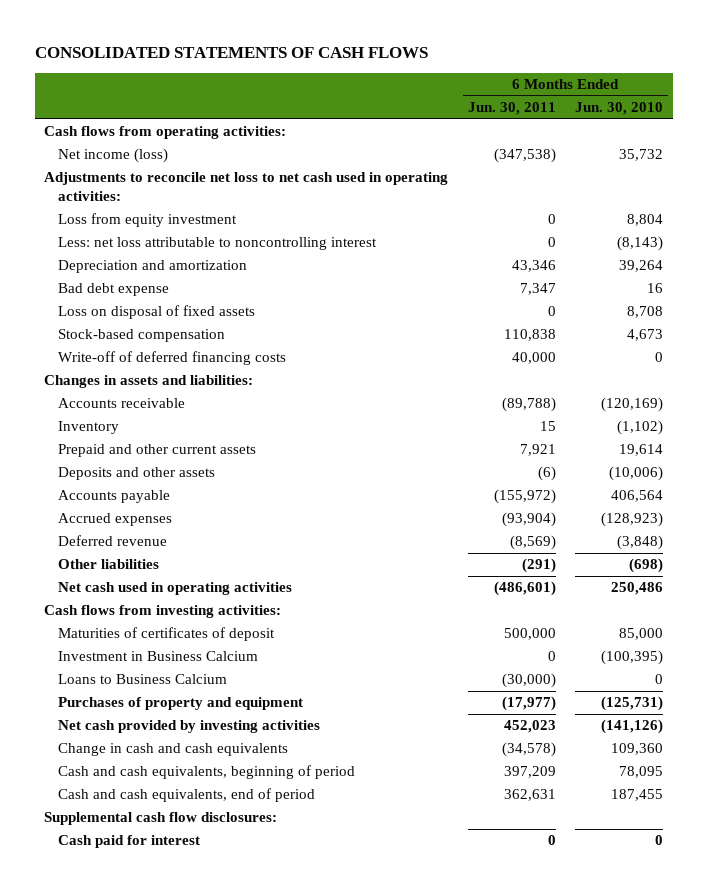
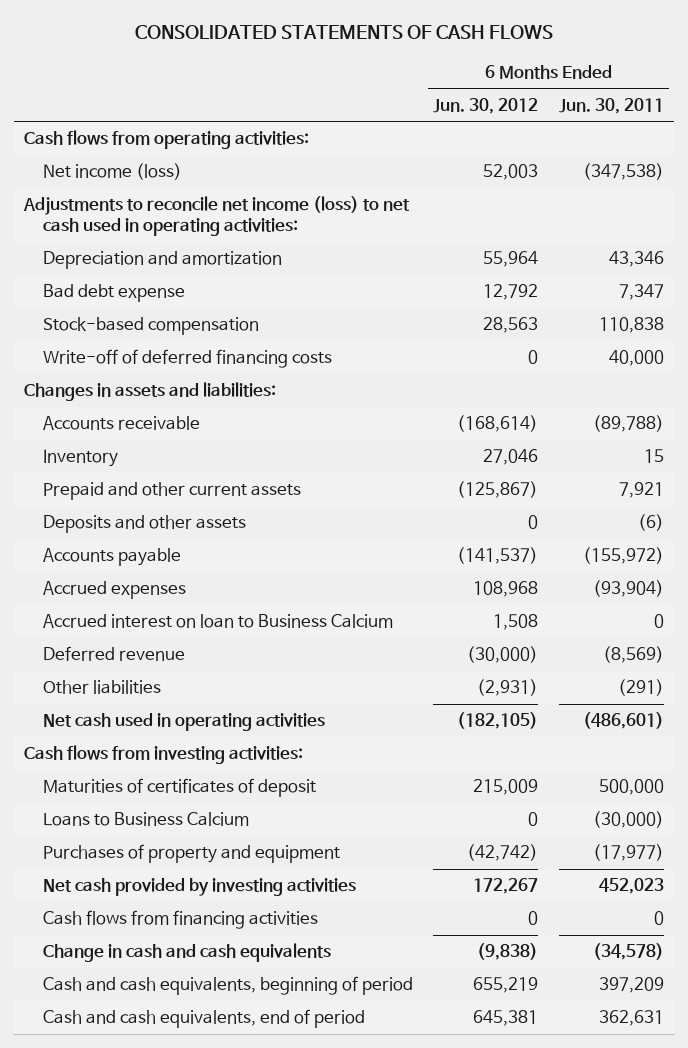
[574,102,663,116] Jun. 30, 2010 -> none
none -> [433,97,539,114] Jun. 30, 2012
[57,213,237,228] Loss from equity investment -> none
[57,237,377,251] Less: net loss attributable to noncontrolling interest -> none
[44,172,449,202] Adjustments to reconcile net loss to net cash used in operating activities: -> [23,196,411,237] Adjustments to reconcile net income (loss) to net cash used in operating activities:
[57,305,255,320] Loss on disposal of fixed assets -> none
none -> [42,614,393,629] Accrued interest on loan to Business Calcium
[57,651,258,662] Investment in Business Calcium -> none
none -> [42,910,318,930] Cash flows from financing activities
[44,812,278,826] Supplemental cash flow disclosures: -> none
[57,835,200,849] Cash paid for interest -> none

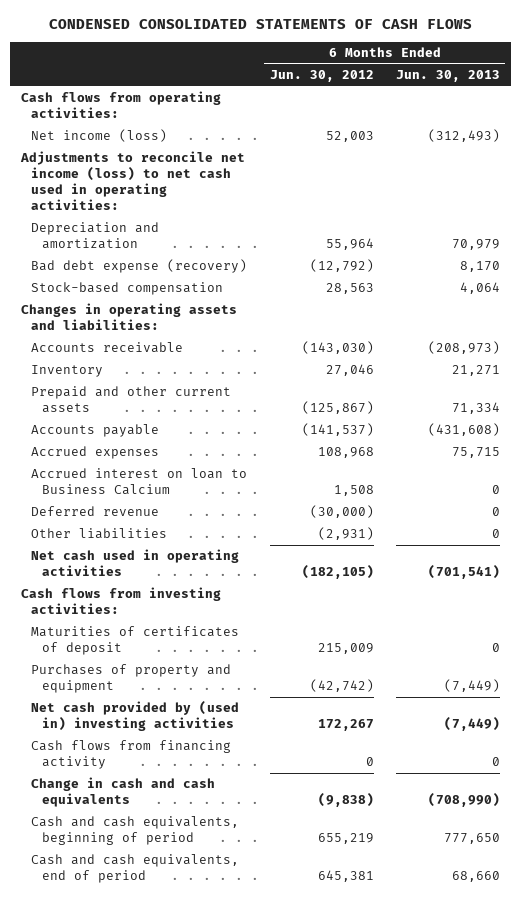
[135,25,554,40] CONSOLIDATED STATEMENTS OF CASH FLOWS -> [48,19,472,30] CONDENSED CONSOLIDATED STATEMENTS OF CASH FLOWS
[558,97,664,114] Jun. 30, 2011 -> none
none -> [395,70,500,83] Jun. 30, 2013
[42,284,185,303] Bad debt expense -> [31,259,248,274] Bad debt expense (recovery)
[483,284,539,301] 12,792 -> [309,259,374,273] (12,792)
[42,349,332,369] Write-off of deferred financing costs -> none
[24,382,277,402] Changes in assets and liabilities: -> [21,303,238,331] Changes in operating assets and liabilities:
[457,415,539,433] (168,614) -> [301,341,374,355] (143,030)
[42,515,246,534] Deposits and other assets -> none
[42,812,249,827] Loans to Business Calcium -> none
[42,878,356,897] Net cash provided by investing activities -> [31,701,240,732] Net cash provided by (used in) investing activities
[42,910,318,930] Cash flows from financing activities -> [31,740,232,770] Cash flows from financing activity

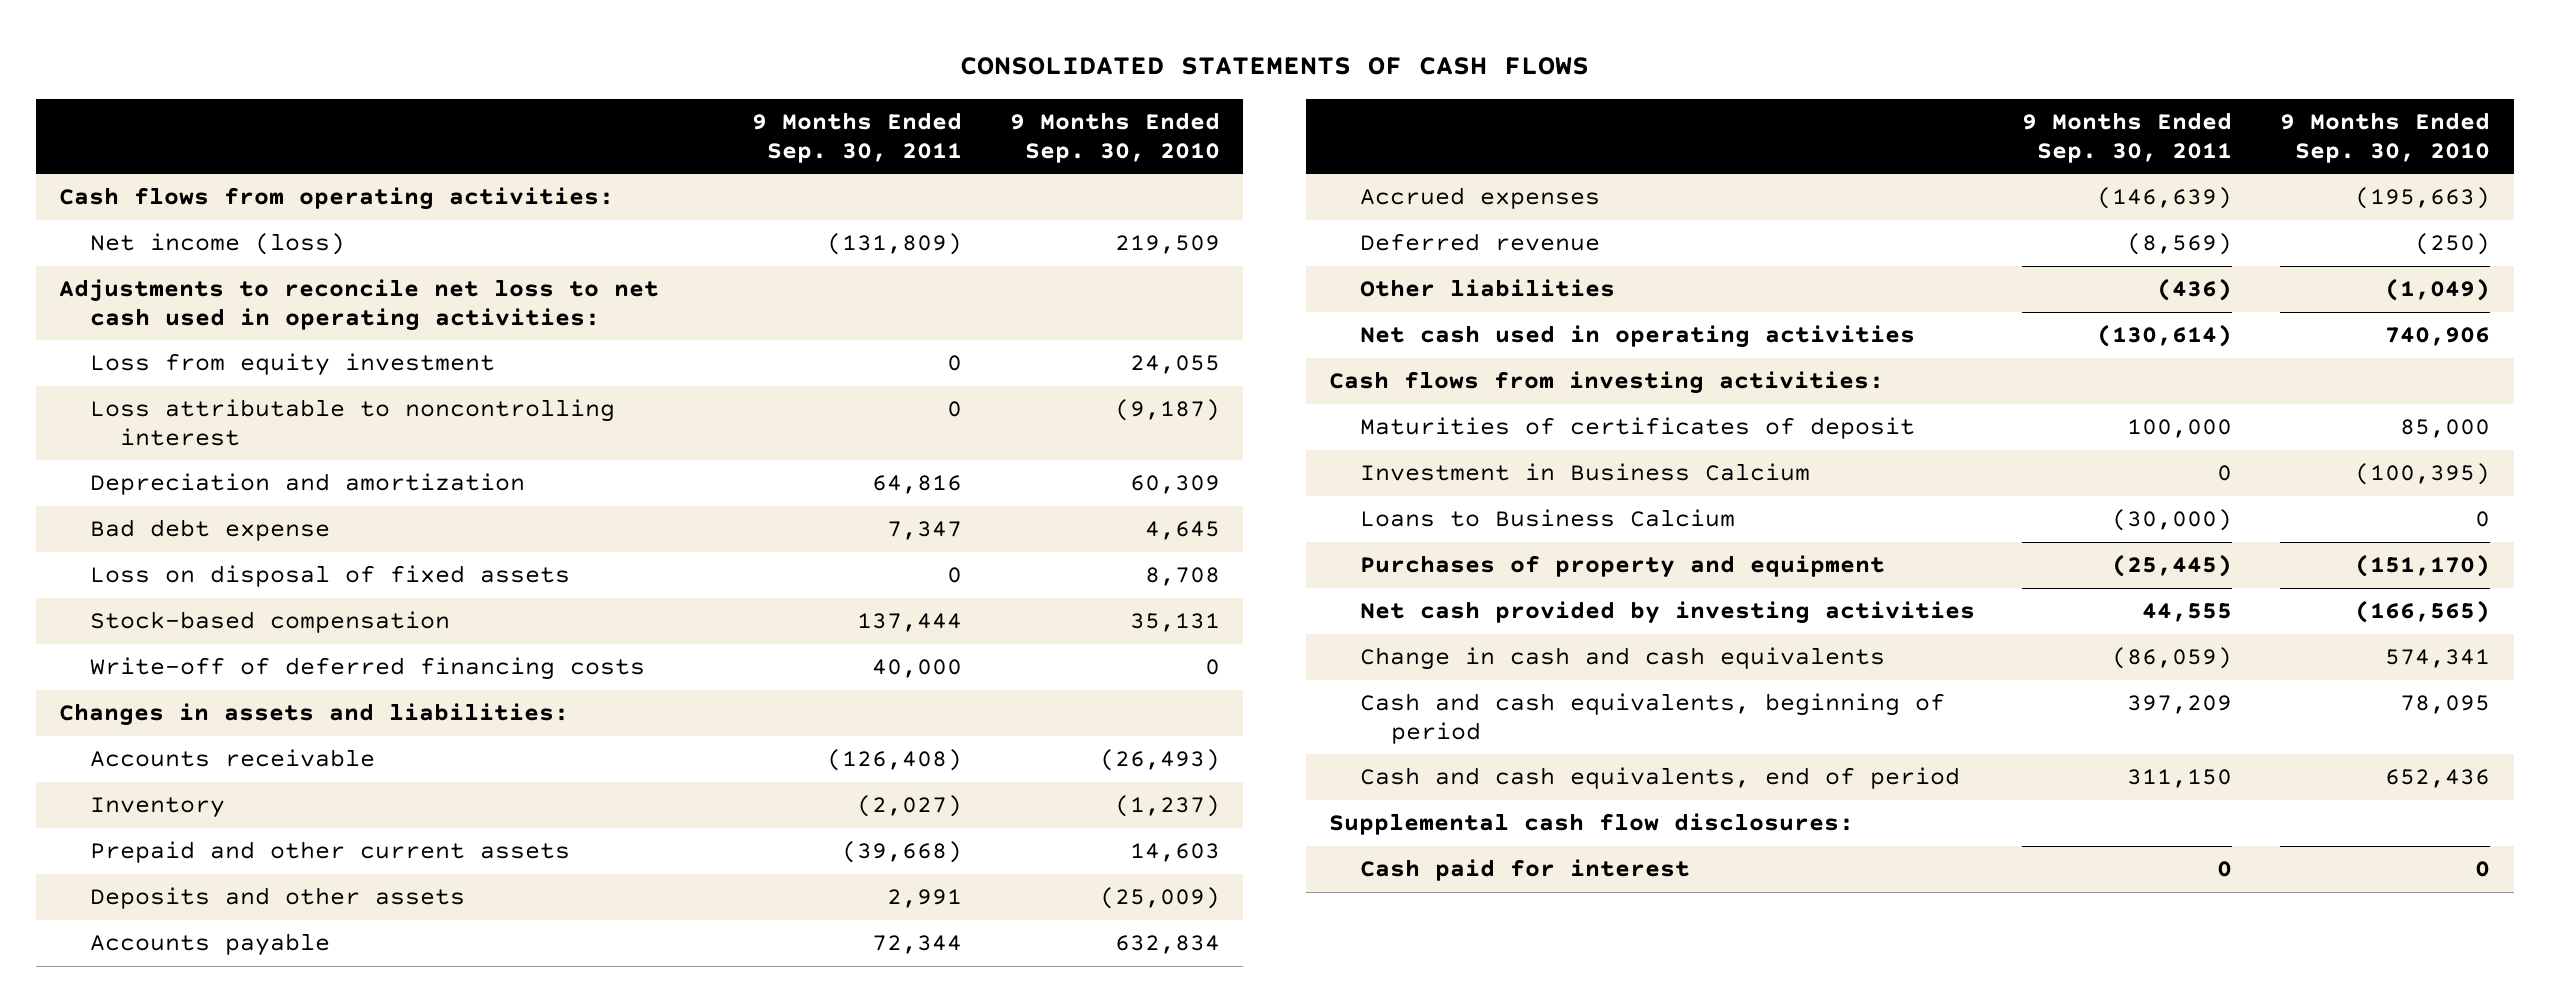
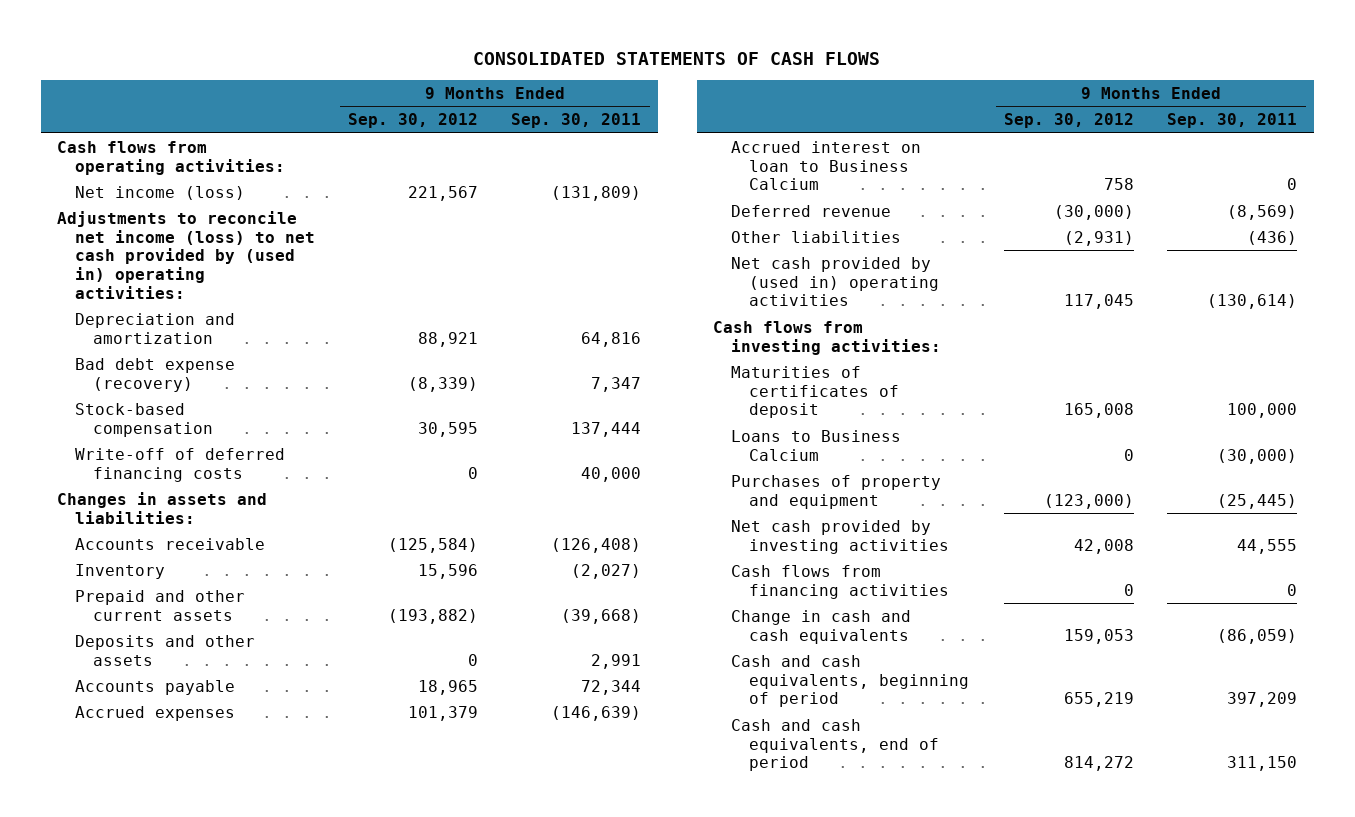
[1009,112,1220,163] 9 Months Ended Sep. 30, 2010 -> none
none -> [348,113,479,129] Sep. 30, 2012
[89,353,495,377] Loss from equity investment -> none
[89,399,615,446] Loss attributable to noncontrolling interest -> none
[59,279,660,331] Adjustments to reconcile net loss to net cash used in operating activities: -> [57,210,316,299] Adjustments to reconcile net income (loss) to net cash provided by (used in) operating activities:
[89,565,570,588] Loss on disposal of fixed assets -> none
[89,519,330,542] Bad debt expense -> [75,357,236,392] Bad debt expense (recovery)
none -> [731,140,922,191] Accrued interest on loan to Business Calcium
[1359,325,1915,349] Net cash used in operating activities -> [731,256,940,307] Net cash provided by (used in) operating activities
[1359,463,1810,482] Investment in Business Calcium -> none
none -> [731,564,950,599] Cash flows from financing activities
[1329,813,1855,836] Supplemental cash flow disclosures: -> none
[1359,859,1690,882] Cash paid for interest -> none

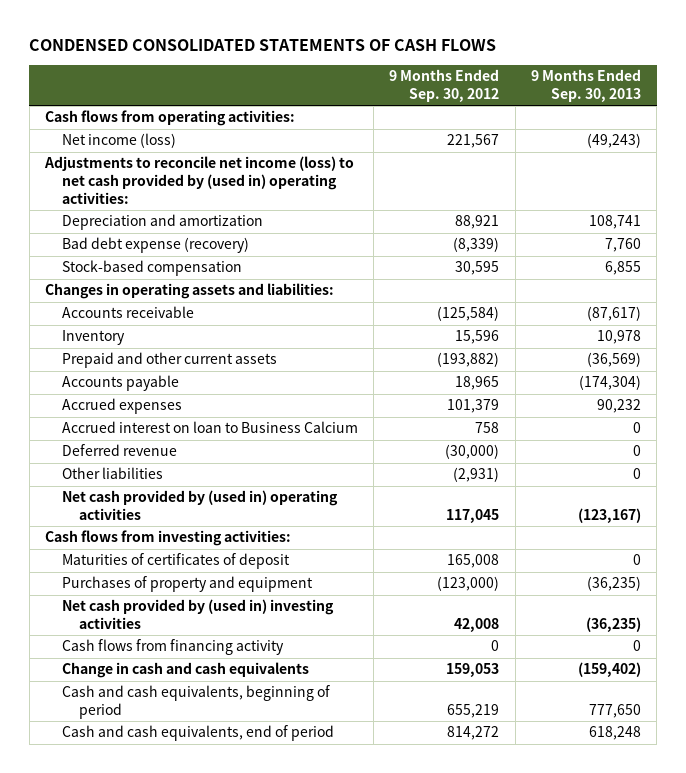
[473,51,881,65] CONSOLIDATED STATEMENTS OF CASH FLOWS -> [29,38,497,51] CONDENSED CONSOLIDATED STATEMENTS OF CASH FLOWS
[511,113,642,129] Sep. 30, 2011 -> none
none -> [531,69,642,103] 9 Months Ended Sep. 30, 2013
[75,447,286,482] Write-off of deferred financing costs -> none
[57,491,268,524] Changes in assets and liabilities: -> [45,283,335,300] Changes in operating assets and liabilities:
[75,634,256,666] Deposits and other assets -> none
[731,429,902,461] Loans to Business Calcium -> none
[731,519,950,554] Net cash provided by investing activities -> [61,599,334,630] Net cash provided by (used in) investing activities
[731,564,950,599] Cash flows from financing activities -> [61,639,284,656] Cash flows from financing activity

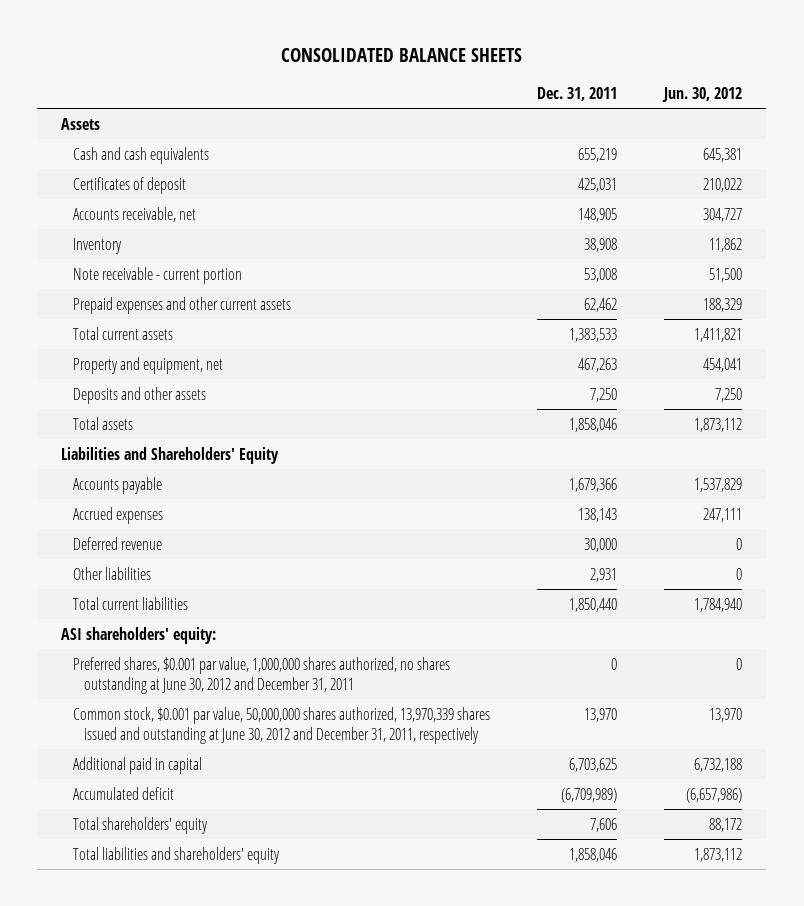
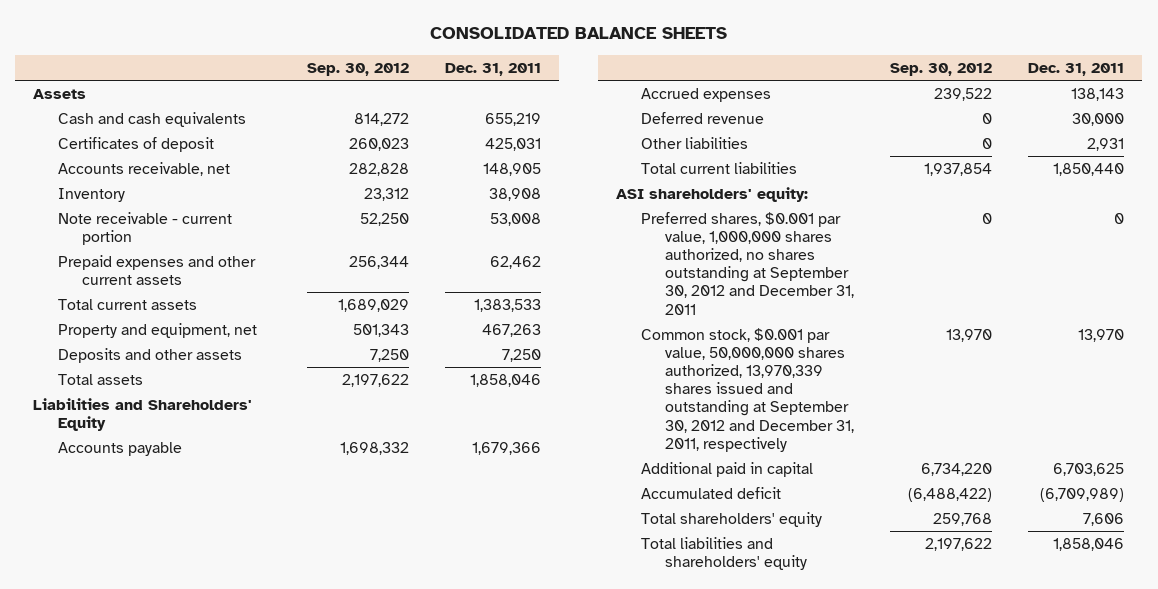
[662,86,743,102] Jun. 30, 2012 -> none
none -> [306,62,409,76] Sep. 30, 2012
[72,656,450,694] Preferred shares, $0.001 par value, 1,000,000 shares authorized, no shares outstanding at June 30, 2012 and December 31, 2011 -> [640,211,854,315] Preferred shares, $0.001 par value, 1,000,000 shares authorized, no shares outstanding at September 30, 2012 and December 31, 2011
[72,706,490,744] Common stock, $0.001 par value, 50,000,000 shares authorized, 13,970,339 shares issued and outstanding at June 30, 2012 and December 31, 2011, respectively -> [640,327,854,452] Common stock, $0.001 par value, 50,000,000 shares authorized, 13,970,339 shares issued and outstanding at September 30, 2012 and December 31, 2011, respectively

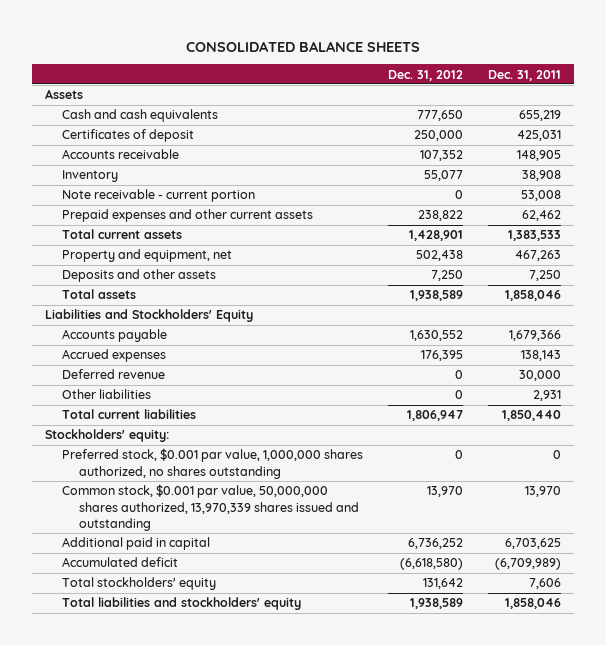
[306,62,409,76] Sep. 30, 2012 -> none
none -> [388,69,464,81] Dec. 31, 2012
[57,161,230,176] Accounts receivable, net -> [62,149,180,160] Accounts receivable
[33,397,253,432] Liabilities and Shareholders' Equity -> [44,309,253,323] Liabilities and Stockholders' Equity
[616,186,809,202] ASI shareholders' equity: -> [44,429,169,443] Stockholders' equity:
[640,211,854,315] Preferred shares, $0.001 par value, 1,000,000 shares authorized, no shares outstanding at September 30, 2012 and December 31, 2011 -> [62,448,364,479] Preferred stock, $0.001 par value, 1,000,000 shares authorized, no shares outstanding
[640,327,854,452] Common stock, $0.001 par value, 50,000,000 shares authorized, 13,970,339 shares issued and outstanding at September 30, 2012 and December 31, 2011, respectively -> [62,484,360,531] Common stock, $0.001 par value, 50,000,000 shares authorized, 13,970,339 shares issued and outstanding
[640,511,822,527] Total shareholders' equity -> [62,577,217,591] Total stockholders' equity
[640,536,807,571] Total liabilities and shareholders' equity -> [62,597,302,611] Total liabilities and stockholders' equity

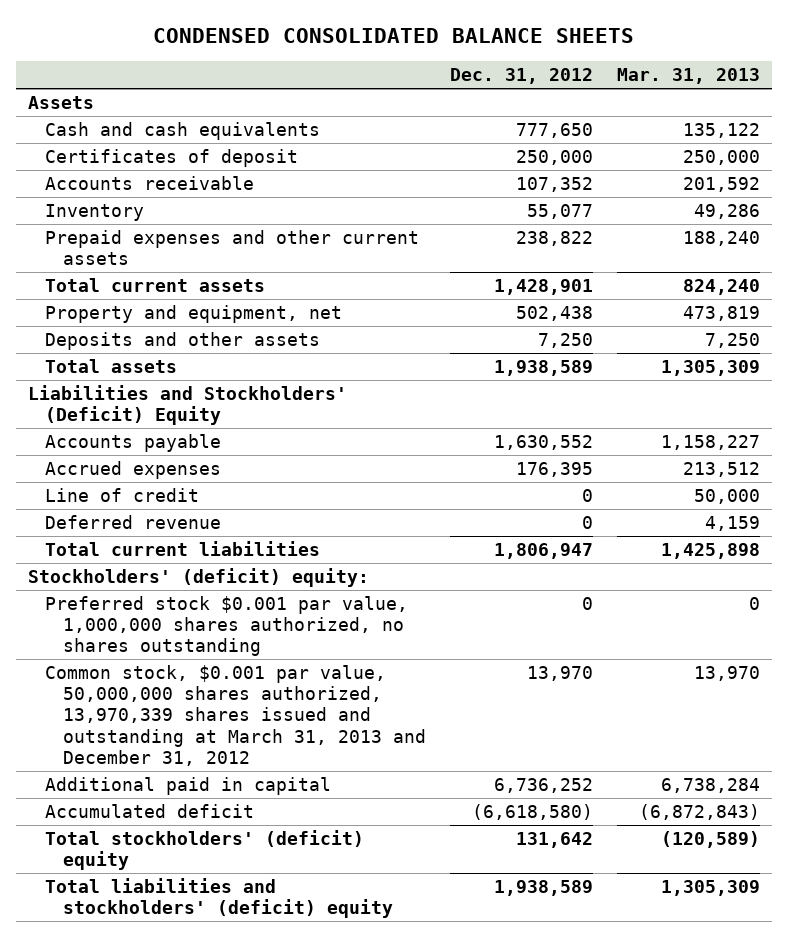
[185,40,420,52] CONSOLIDATED BALANCE SHEETS -> [152,28,634,44] CONDENSED CONSOLIDATED BALANCE SHEETS
[488,69,562,81] Dec. 31, 2011 -> none
none -> [616,68,760,85] Mar. 31, 2013
[62,189,256,203] Note receivable - current portion -> none
[44,309,253,323] Liabilities and Stockholders' Equity -> [27,384,347,426] Liabilities and Stockholders' (Deficit) Equity
none -> [45,487,200,502] Line of credit
[62,389,152,400] Other liabilities -> none
[44,429,169,443] Stockholders' equity: -> [27,567,369,587] Stockholders' (deficit) equity:
[62,448,364,479] Preferred stock, $0.001 par value, 1,000,000 shares authorized, no shares outstanding -> [45,595,409,657] Preferred stock $0.001 par value, 1,000,000 shares authorized, no shares outstanding
[62,484,360,531] Common stock, $0.001 par value, 50,000,000 shares authorized, 13,970,339 shares issued and outstanding -> [45,664,426,766] Common stock, $0.001 par value, 50,000,000 shares authorized, 13,970,339 shares issued and outstanding at March 31, 2013 and December 31, 2012
[62,577,217,591] Total stockholders' equity -> [45,829,365,871] Total stockholders' (deficit) equity
[62,597,302,611] Total liabilities and stockholders' equity -> [45,877,393,919] Total liabilities and stockholders' (deficit) equity

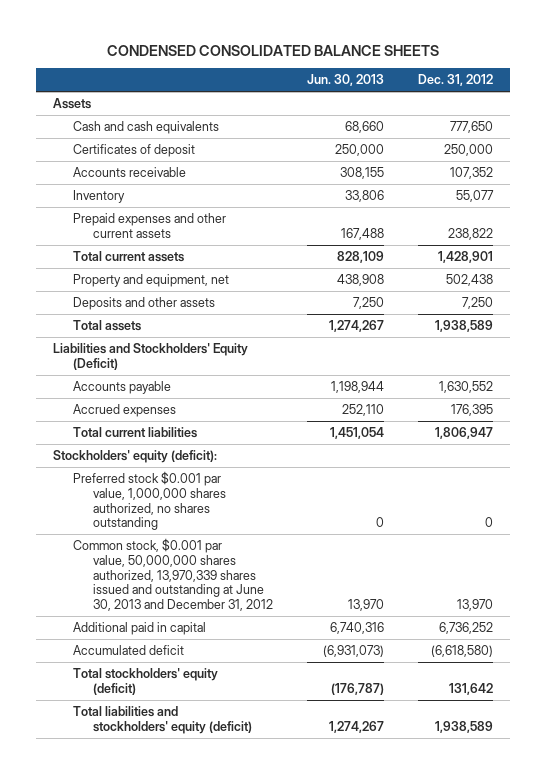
[616,68,760,85] Mar. 31, 2013 -> none
none -> [306,74,384,87] Jun. 30, 2013
[27,384,347,426] Liabilities and Stockholders' (Deficit) Equity -> [52,343,248,370] Liabilities and Stockholders' Equity (Deficit)
[45,487,200,502] Line of credit -> none
[45,514,222,529] Deferred revenue -> none
[27,567,369,587] Stockholders' (deficit) equity: -> [52,450,217,464] Stockholders' equity (deficit):
[45,664,426,766] Common stock, $0.001 par value, 50,000,000 shares authorized, 13,970,339 shares issued and outstanding at March 31, 2013 and December 31, 2012 -> [72,538,273,612] Common stock, $0.001 par value, 50,000,000 shares authorized, 13,970,339 shares issued and outstanding at June 30, 2013 and December 31, 2012
[45,829,365,871] Total stockholders' (deficit) equity -> [72,668,218,695] Total stockholders' equity (deficit)
[45,877,393,919] Total liabilities and stockholders' (deficit) equity -> [72,706,252,734] Total liabilities and stockholders' equity (deficit)

